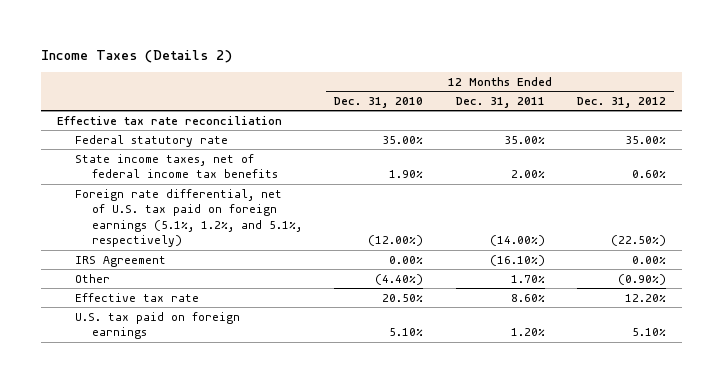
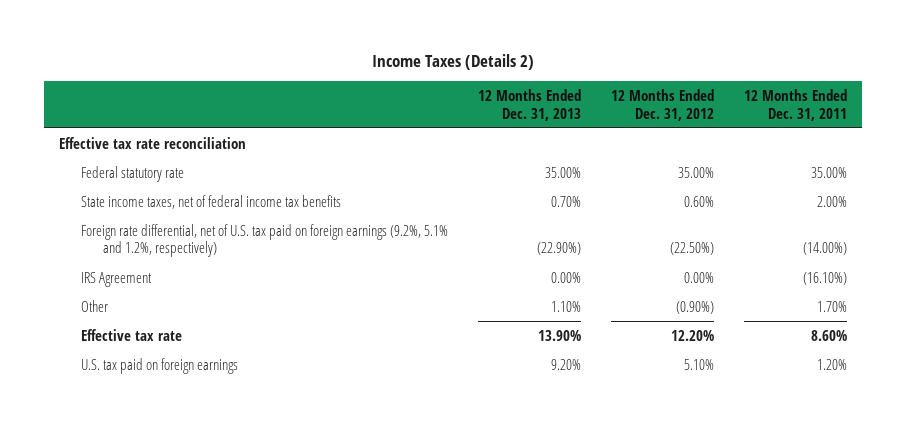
[334,96,424,108] Dec. 31, 2010 -> none
none -> [477,88,581,121] 12 Months Ended Dec. 31, 2013
[74,188,303,248] Foreign rate differential, net of U.S. tax paid on foreign earnings (5.1%, 1.2%, and 5.1%, respectively) -> [81,223,449,258] Foreign rate differential, net of U.S. tax paid on foreign earnings (9.2%, 5.1% and 1.2%, respectively)

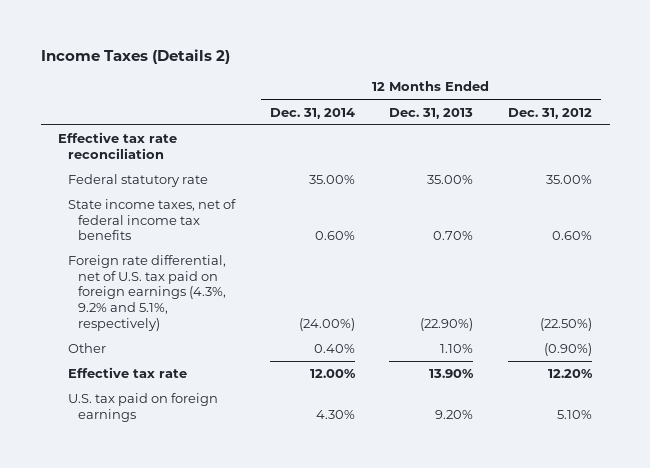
[743,88,847,121] 12 Months Ended Dec. 31, 2011 -> none
none -> [269,107,355,119] Dec. 31, 2014
[81,271,153,287] IRS Agreement -> none
[81,223,449,258] Foreign rate differential, net of U.S. tax paid on foreign earnings (9.2%, 5.1% and 1.2%, respectively) -> [68,255,227,331] Foreign rate differential, net of U.S. tax paid on foreign earnings (4.3%, 9.2% and 5.1%, respectively)

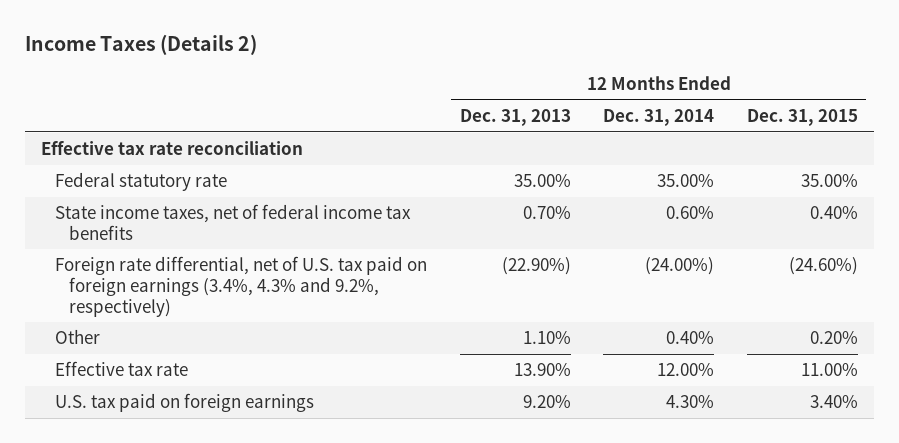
[508,107,593,119] Dec. 31, 2012 -> none
none -> [746,109,858,127] Dec. 31, 2015
[68,255,227,331] Foreign rate differential, net of U.S. tax paid on foreign earnings (4.3%, 9.2% and 5.1%, respectively) -> [55,256,428,317] Foreign rate differential, net of U.S. tax paid on foreign earnings (3.4%, 4.3% and 9.2%, respectively)

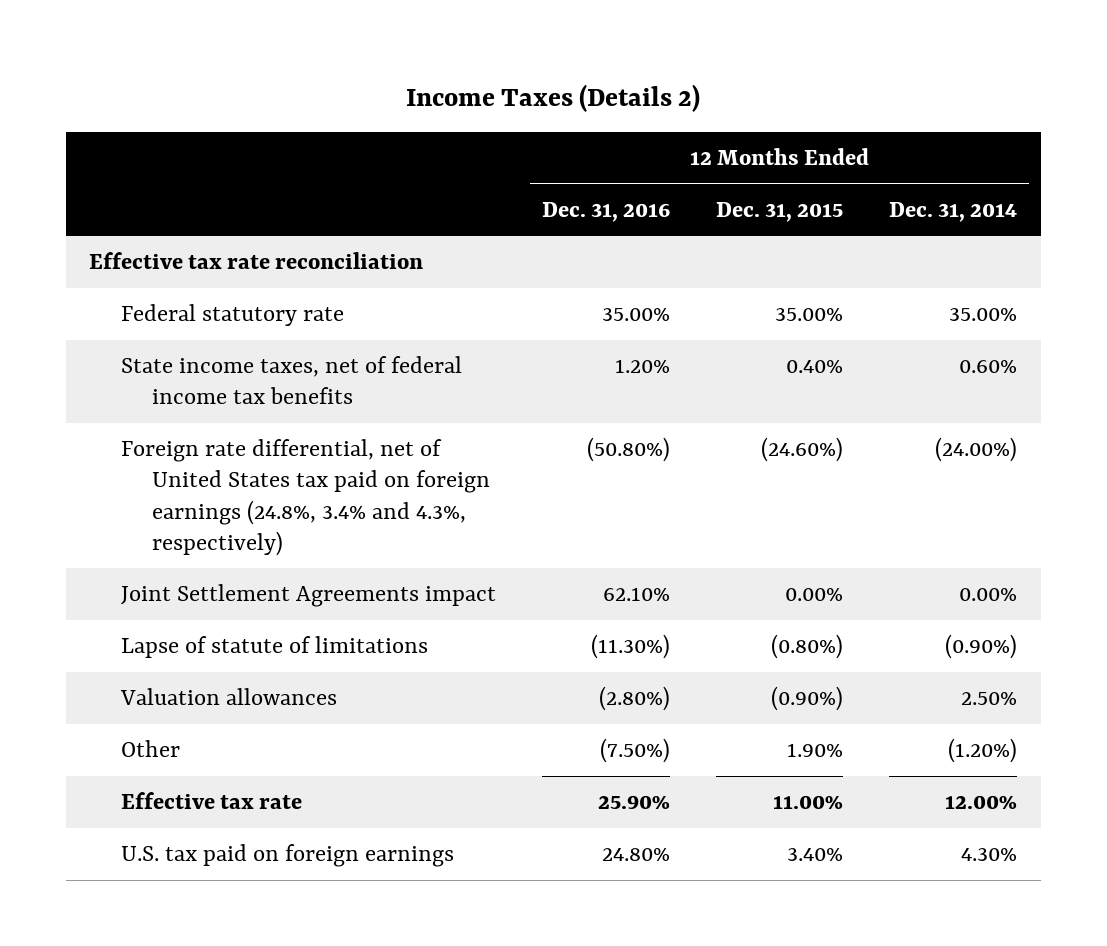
[459,109,571,127] Dec. 31, 2013 -> none
none -> [541,201,670,222] Dec. 31, 2016
[55,256,428,317] Foreign rate differential, net of U.S. tax paid on foreign earnings (3.4%, 4.3% and 9.2%, respectively) -> [120,439,491,556] Foreign rate differential, net of United States tax paid on foreign earnings (24.8%, 3.4% and 4.3%, respectively)
none -> [120,584,496,608] Joint Settlement Agreements impact
none -> [120,636,428,659] Lapse of statute of limitations
none -> [119,688,337,706] Valuation allowances
[666,331,715,345] 0.40% -> [948,738,1018,764] (1.20%)
[809,331,858,345] 0.20% -> [787,743,844,758] 1.90%

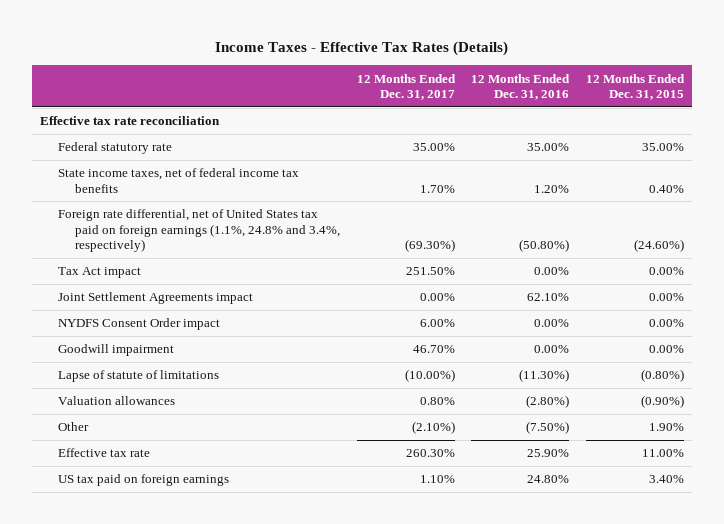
[406,84,701,113] Income Taxes (Details 2) -> [215,41,509,57] Income Taxes - Effective Tax Rates (Details)
[889,201,1018,222] Dec. 31, 2014 -> none
none -> [356,73,456,101] 12 Months Ended Dec. 31, 2017
[120,439,491,556] Foreign rate differential, net of United States tax paid on foreign earnings (24.8%, 3.4% and 4.3%, respectively) -> [57,209,340,253] Foreign rate differential, net of United States tax paid on foreign earnings (1.1%, 24.8% and 3.4%, respectively)
none -> [57,267,141,279] Tax Act impact
none -> [57,318,220,331] NYDFS Consent Order impact
none -> [57,344,174,357] Goodwill impairment
[120,844,454,868] U.S. tax paid on foreign earnings -> [57,474,229,487] US tax paid on foreign earnings

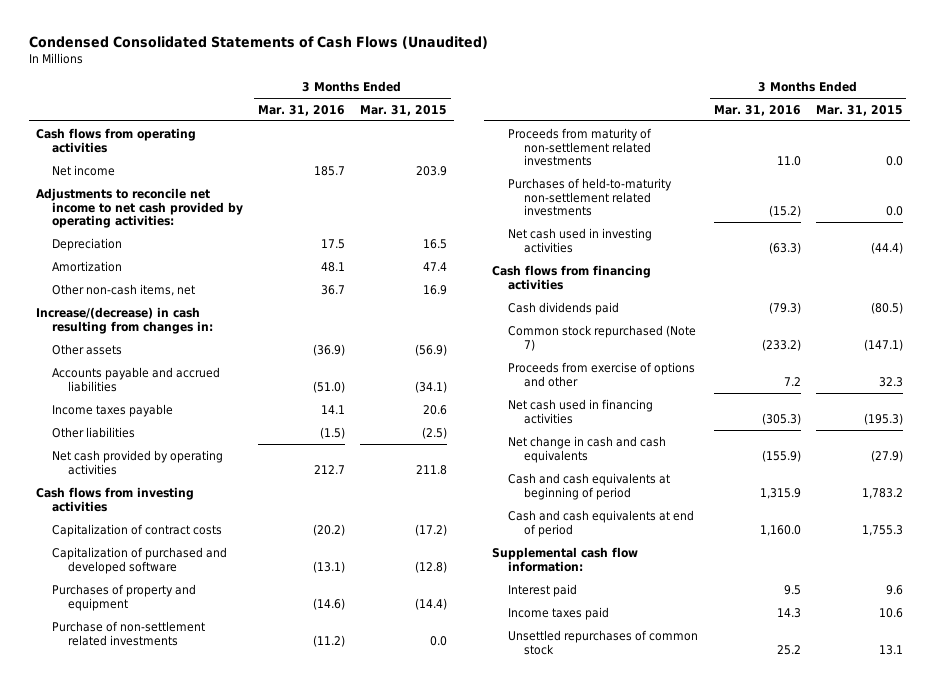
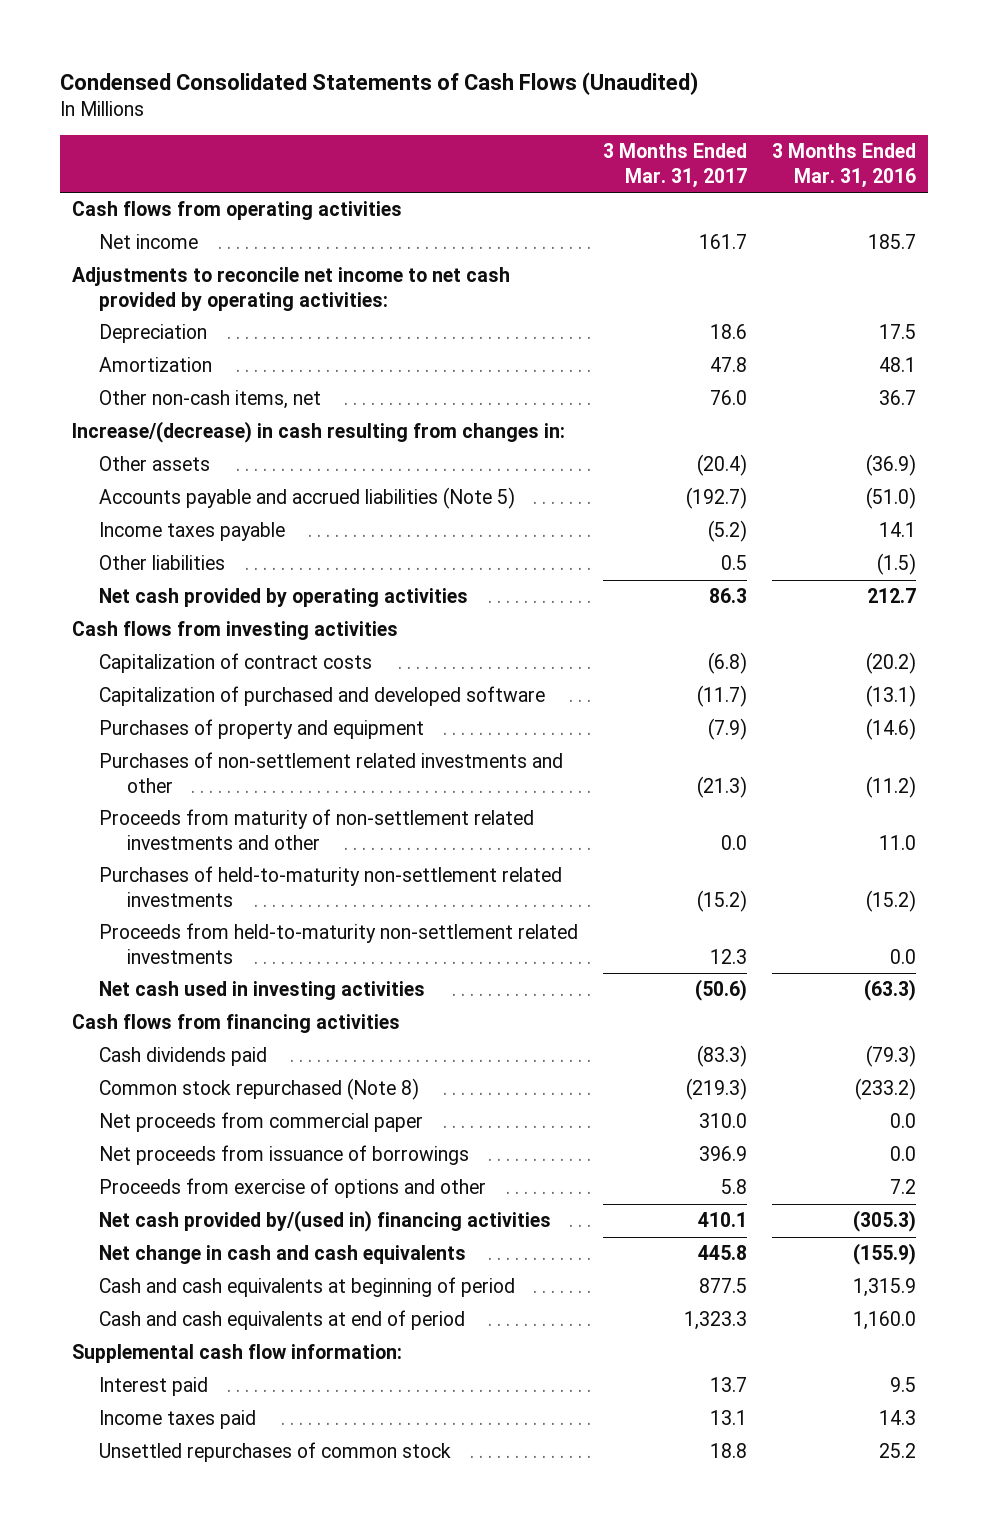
[359,104,447,116] Mar. 31, 2015 -> none
none -> [603,143,748,188] 3 Months Ended Mar. 31, 2017
[52,366,221,392] Accounts payable and accrued liabilities -> [99,487,516,510] Accounts payable and accrued liabilities (Note 5)
[52,620,206,646] Purchase of non-settlement related investments -> [99,752,564,793] Purchases of non-settlement related investments and other
[507,127,652,167] Proceeds from maturity of non-settlement related investments -> [99,809,535,850] Proceeds from maturity of non-settlement related investments and other
none -> [99,923,579,964] Proceeds from held-to-maturity non-settlement related investments
[507,324,696,351] Common stock repurchased (Note 7) -> [99,1078,420,1101] Common stock repurchased (Note 8)
none -> [99,1112,424,1133] Net proceeds from commercial paper
none -> [99,1145,470,1166] Net proceeds from issuance of borrowings
[507,398,653,424] Net cash used in financing activities -> [99,1210,552,1233] Net cash provided by/(used in) financing activities

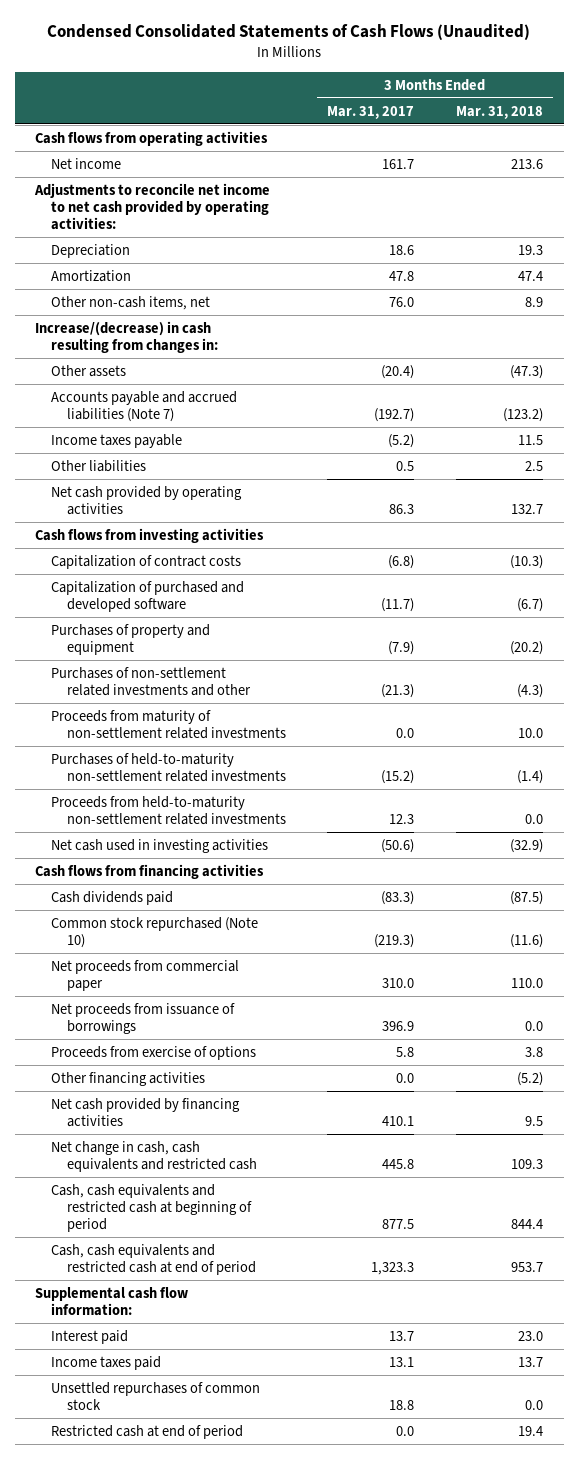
[772,143,917,188] 3 Months Ended Mar. 31, 2016 -> none
none -> [455,105,543,119] Mar. 31, 2018
[99,487,516,510] Accounts payable and accrued liabilities (Note 5) -> [51,390,238,422] Accounts payable and accrued liabilities (Note 7)
[99,809,535,850] Proceeds from maturity of non-settlement related investments and other -> [51,709,286,739] Proceeds from maturity of non-settlement related investments
[99,1078,420,1101] Common stock repurchased (Note 8) -> [51,916,259,948] Common stock repurchased (Note 10)
[99,1178,487,1199] Proceeds from exercise of options and other -> [51,1045,257,1060] Proceeds from exercise of options
none -> [51,1071,206,1086] Other financing activities
[99,1210,552,1233] Net cash provided by/(used in) financing activities -> [51,1097,241,1127] Net cash provided by financing activities
[99,1245,467,1265] Net change in cash and cash equivalents -> [51,1140,257,1172] Net change in cash, cash equivalents and restricted cash
[99,1277,516,1298] Cash and cash equivalents at beginning of period -> [51,1183,252,1233] Cash, cash equivalents and restricted cash at beginning of period
[99,1310,466,1331] Cash and cash equivalents at end of period -> [51,1243,256,1275] Cash, cash equivalents and restricted cash at end of period
none -> [51,1424,244,1439] Restricted cash at end of period

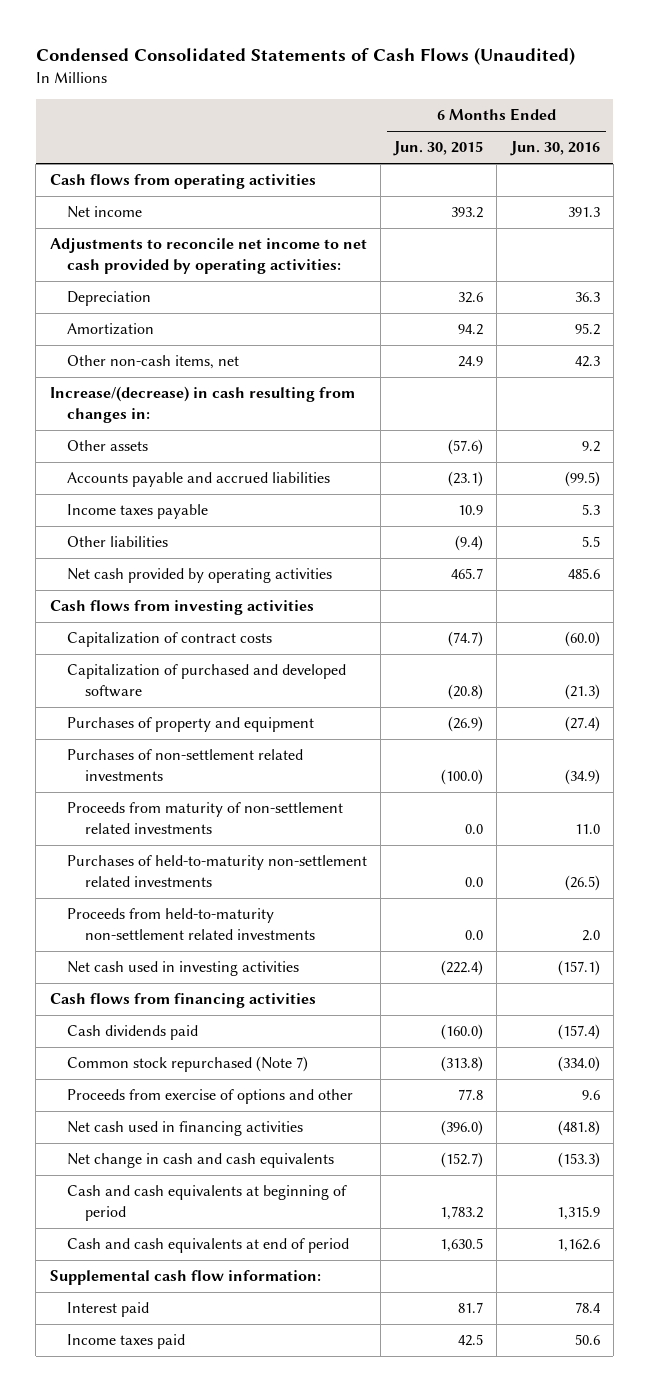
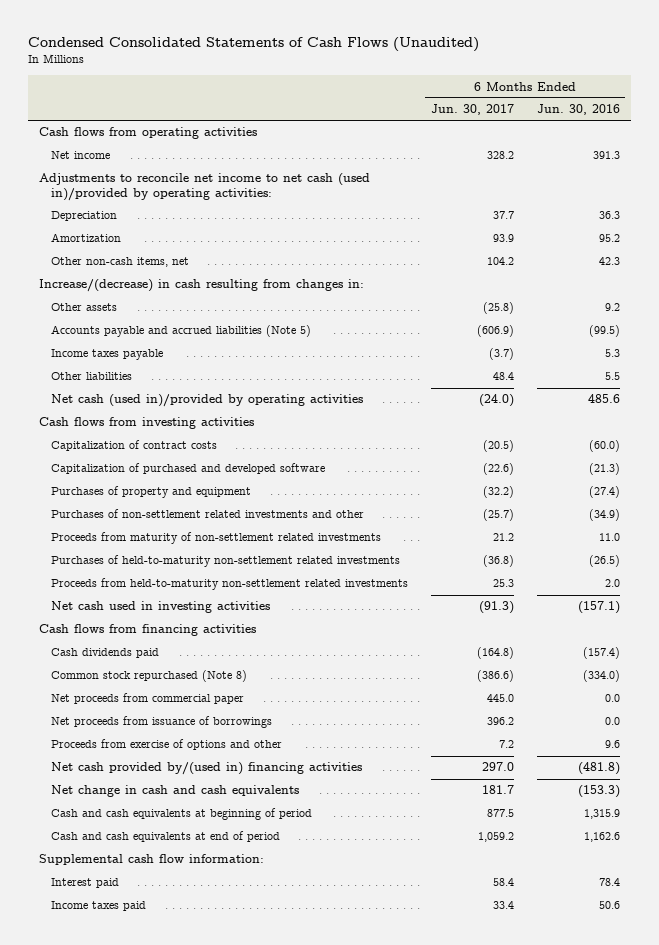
[393,141,484,157] Jun. 30, 2015 -> none
none -> [430,104,514,116] Jun. 30, 2017
[49,238,367,275] Adjustments to reconcile net income to net cash provided by operating activities: -> [39,173,371,201] Adjustments to reconcile net income to net cash (used in)/provided by operating activities:
[67,472,331,488] Accounts payable and accrued liabilities -> [51,325,312,338] Accounts payable and accrued liabilities (Note 5)
[67,568,333,584] Net cash provided by operating activities -> [51,394,364,408] Net cash (used in)/provided by operating activities
[67,749,304,782] Purchases of non-settlement related investments -> [51,509,365,519] Purchases of non-settlement related investments and other
[67,1056,309,1073] Common stock repurchased (Note 7) -> [51,670,248,683] Common stock repurchased (Note 8)
none -> [51,693,245,705] Net proceeds from commercial paper
none -> [51,716,273,729] Net proceeds from issuance of borrowings
[67,1121,304,1137] Net cash used in financing activities -> [51,762,363,776] Net cash provided by/(used in) financing activities

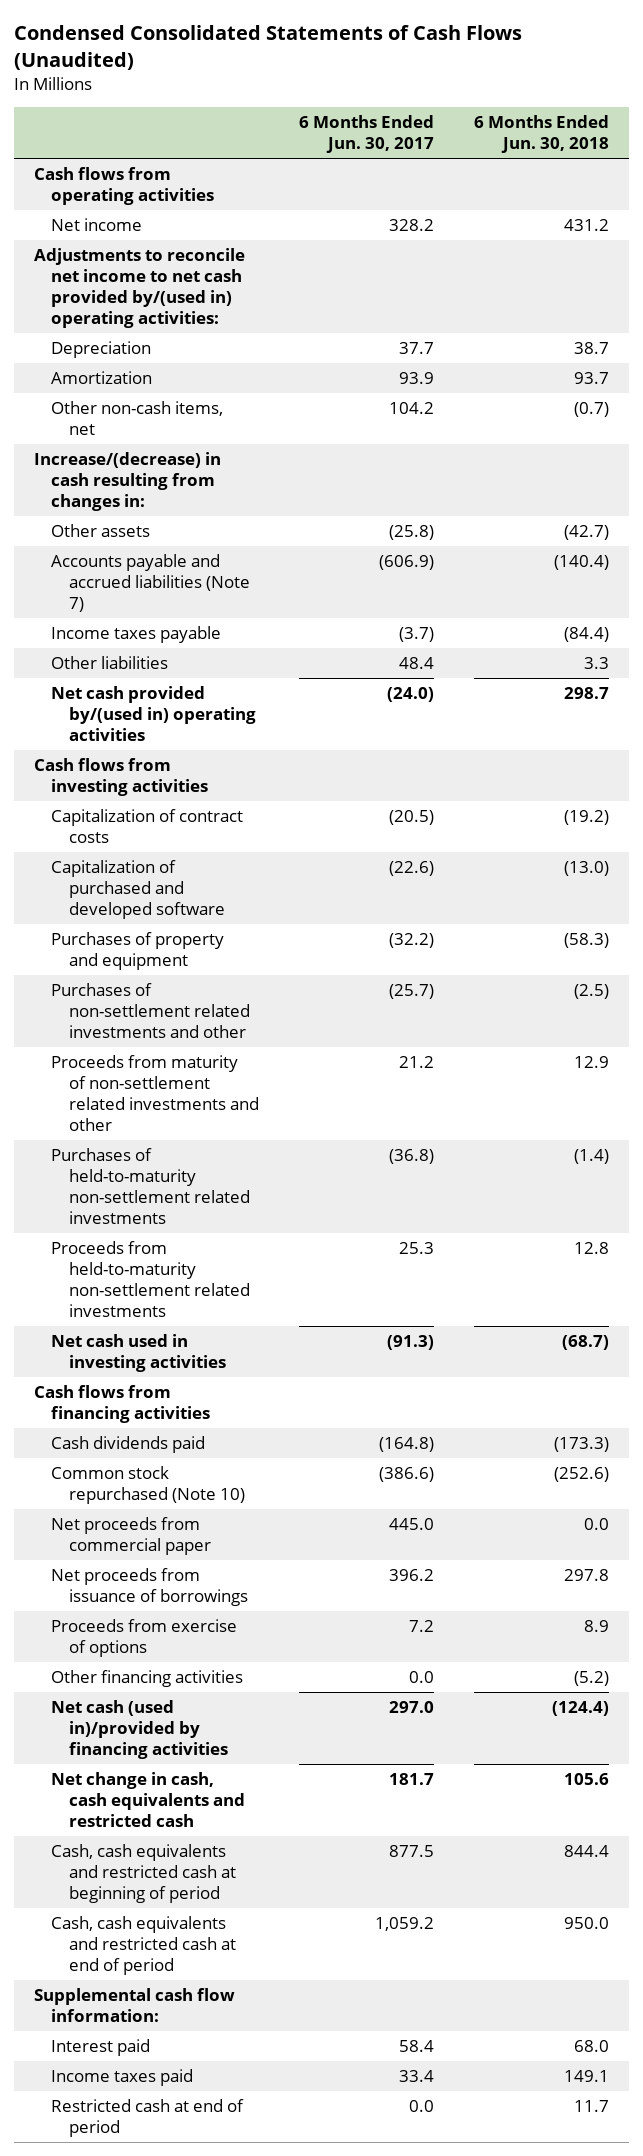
[536,104,620,116] Jun. 30, 2016 -> none
none -> [474,115,610,154] 6 Months Ended Jun. 30, 2018
[39,173,371,201] Adjustments to reconcile net income to net cash (used in)/provided by operating activities: -> [33,248,245,329] Adjustments to reconcile net income to net cash provided by/(used in) operating activities:
[51,325,312,338] Accounts payable and accrued liabilities (Note 5) -> [51,554,250,613] Accounts payable and accrued liabilities (Note 7)
[51,394,364,408] Net cash (used in)/provided by operating activities -> [51,686,256,742] Net cash provided by/(used in) operating activities
[51,532,382,545] Proceeds from maturity of non-settlement related investments -> [51,1055,259,1132] Proceeds from maturity of non-settlement related investments and other
[51,670,248,683] Common stock repurchased (Note 8) -> [51,1466,245,1505] Common stock repurchased (Note 10)
[51,739,283,751] Proceeds from exercise of options and other -> [51,1619,238,1658] Proceeds from exercise of options
none -> [51,1670,244,1688] Other financing activities
[51,762,363,776] Net cash provided by/(used in) financing activities -> [51,1700,228,1760] Net cash (used in)/provided by financing activities
[51,785,300,798] Net change in cash and cash equivalents -> [51,1772,245,1828] Net change in cash, cash equivalents and restricted cash
[51,808,313,821] Cash and cash equivalents at beginning of period -> [51,1844,236,1904] Cash, cash equivalents and restricted cash at beginning of period
[51,831,281,843] Cash and cash equivalents at end of period -> [51,1916,236,1976] Cash, cash equivalents and restricted cash at end of period
none -> [51,2099,245,2138] Restricted cash at end of period

